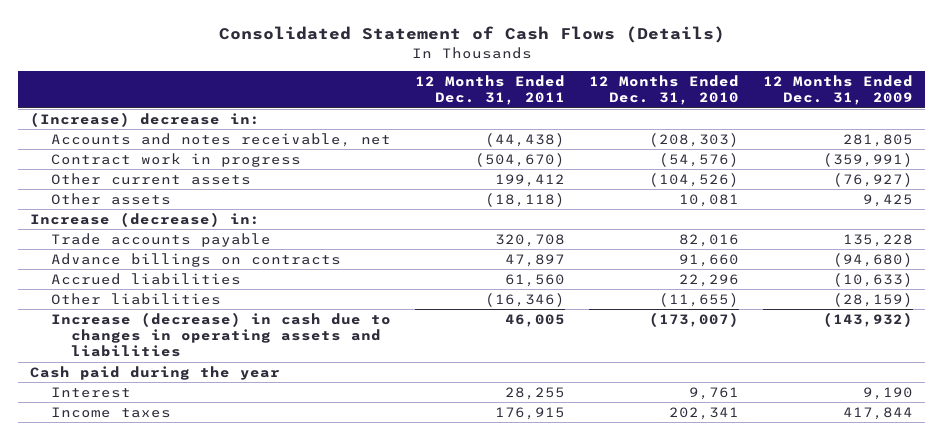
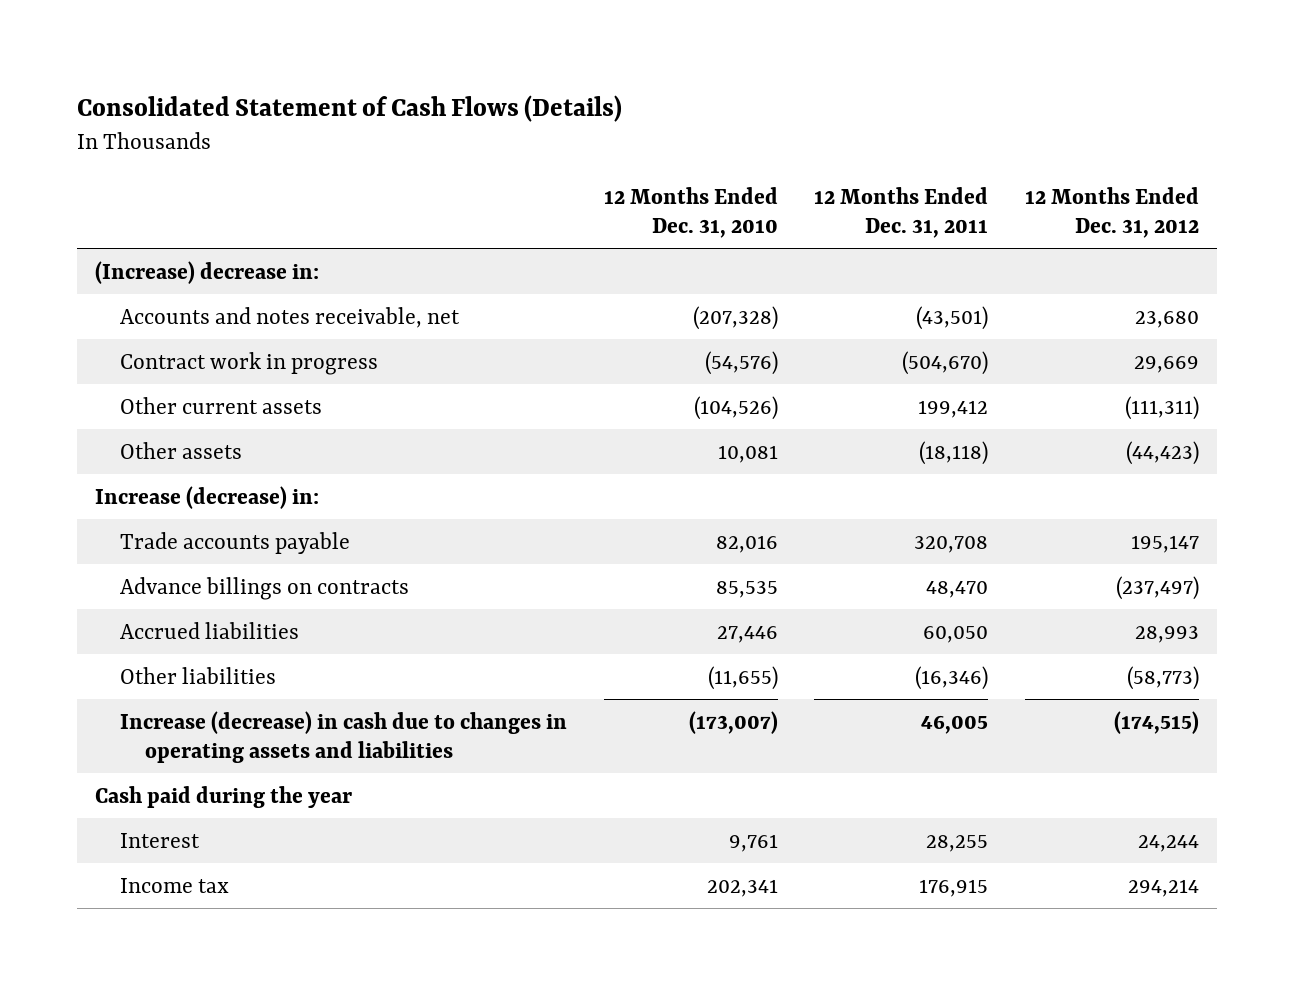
[763,75,914,106] 12 Months Ended Dec. 31, 2009 -> none
none -> [1024,186,1199,238] 12 Months Ended Dec. 31, 2012
[484,132,565,147] (44,438) -> [916,305,989,330] (43,501)
[649,132,740,147] (208,303) -> [692,305,778,330] (207,328)
[504,253,565,267] 47,897 -> [926,580,989,598] 48,470
[679,253,740,267] 91,660 -> [715,580,778,598] 85,535
[504,273,565,287] 61,560 -> [923,625,989,643] 60,050
[679,273,740,287] 22,296 -> [716,625,778,643] 27,446
[50,406,171,418] Income taxes -> [120,877,230,893] Income tax

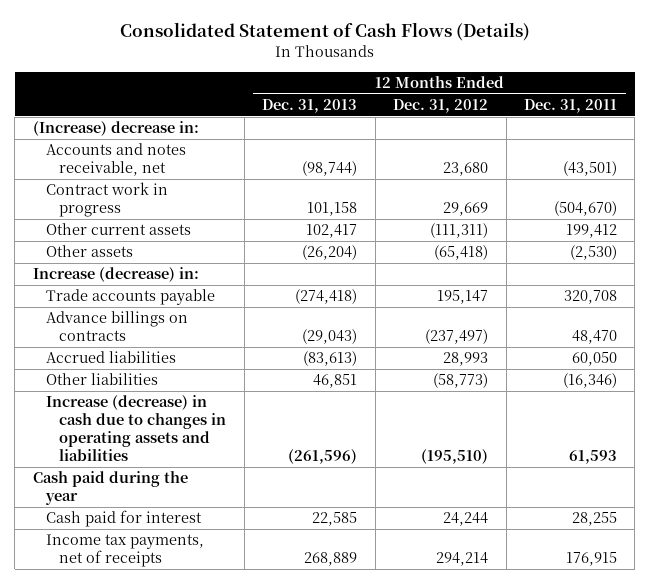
[603,186,778,238] 12 Months Ended Dec. 31, 2010 -> none
none -> [262,99,358,114] Dec. 31, 2013
[919,440,989,465] (18,118) -> [570,245,618,261] (2,530)
[1125,440,1199,465] (44,423) -> [434,245,489,261] (65,418)
[921,714,989,734] 46,005 -> [569,450,618,465] 61,593
[1113,710,1199,734] (174,515) -> [421,449,489,465] (195,510)
[120,832,201,848] Interest -> [45,510,202,528] Cash paid for interest
[120,877,230,893] Income tax -> [45,534,204,568] Income tax payments, net of receipts

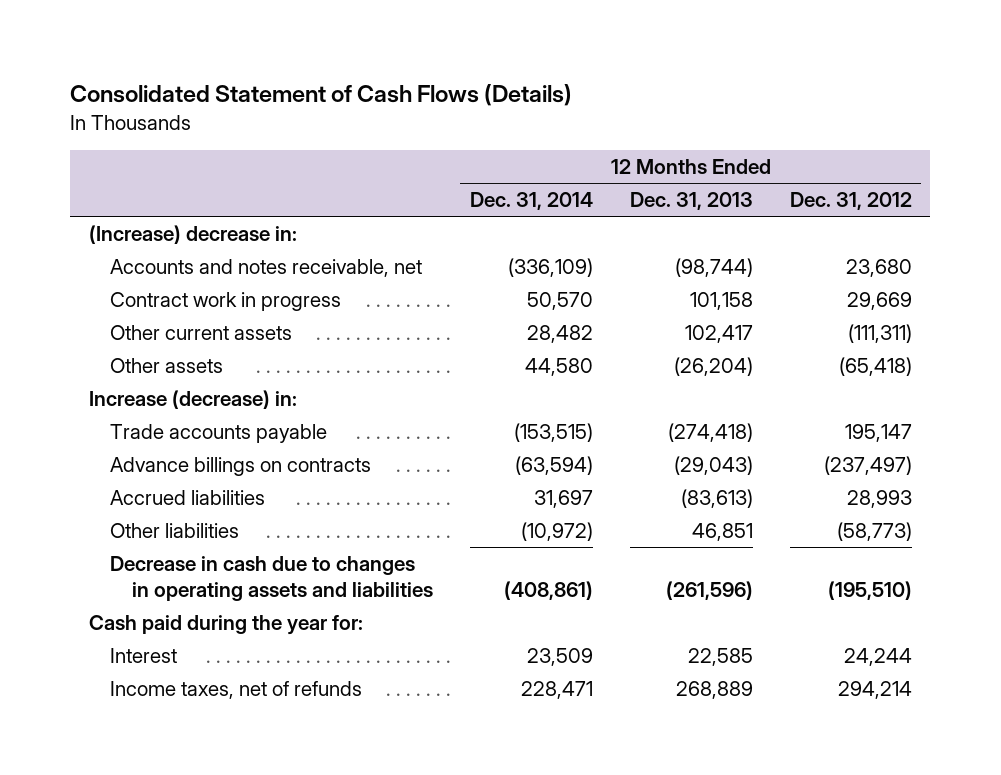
[524,99,618,114] Dec. 31, 2011 -> none
none -> [469,192,593,211] Dec. 31, 2014
[45,395,227,462] Increase (decrease) in cash due to changes in operating assets and liabilities -> [110,555,433,601] Decrease in cash due to changes in operating assets and liabilities
[32,471,188,506] Cash paid during the year -> [88,614,363,635] Cash paid during the year for:
[45,510,202,528] Cash paid for interest -> [110,647,178,663] Interest
[45,534,204,568] Income tax payments, net of receipts -> [110,680,363,699] Income taxes, net of refunds

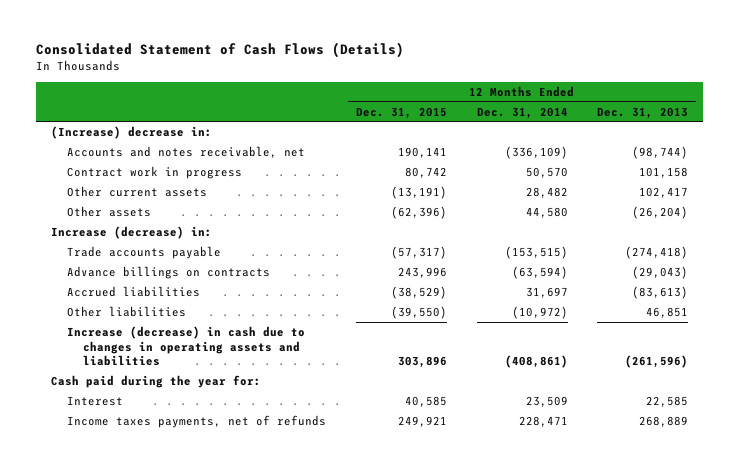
[789,192,912,211] Dec. 31, 2012 -> none
none -> [355,106,447,119] Dec. 31, 2015
[110,555,433,601] Decrease in cash due to changes in operating assets and liabilities -> [67,325,306,367] Increase (decrease) in cash due to changes in operating assets and liabilities
[110,680,363,699] Income taxes, net of refunds -> [67,414,327,428] Income taxes payments, net of refunds

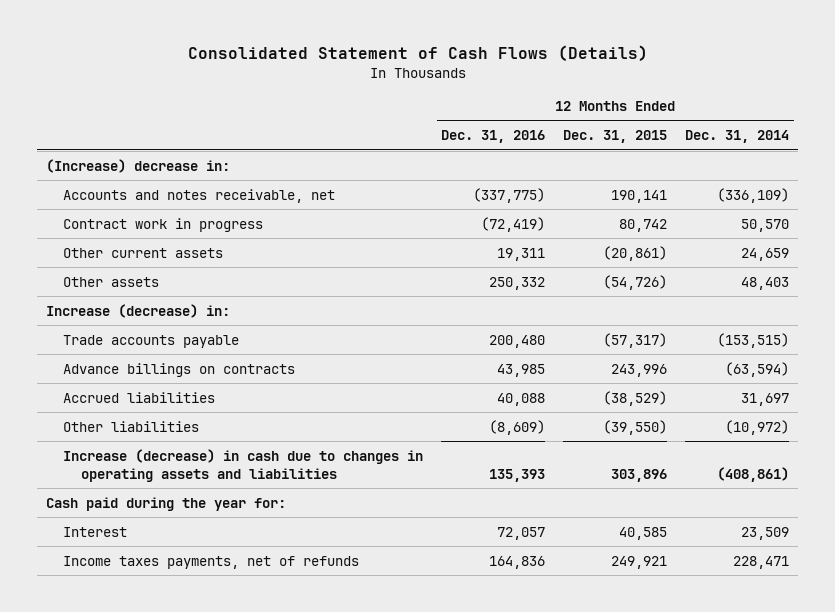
[597,106,689,119] Dec. 31, 2013 -> none
none -> [441,130,546,144] Dec. 31, 2016
[390,185,447,199] (13,191) -> [603,245,668,261] (20,861)
[525,186,568,198] 28,482 -> [741,247,790,261] 24,659
[390,205,447,219] (62,396) -> [603,274,668,290] (54,726)
[525,206,568,218] 44,580 -> [741,276,790,290] 48,403

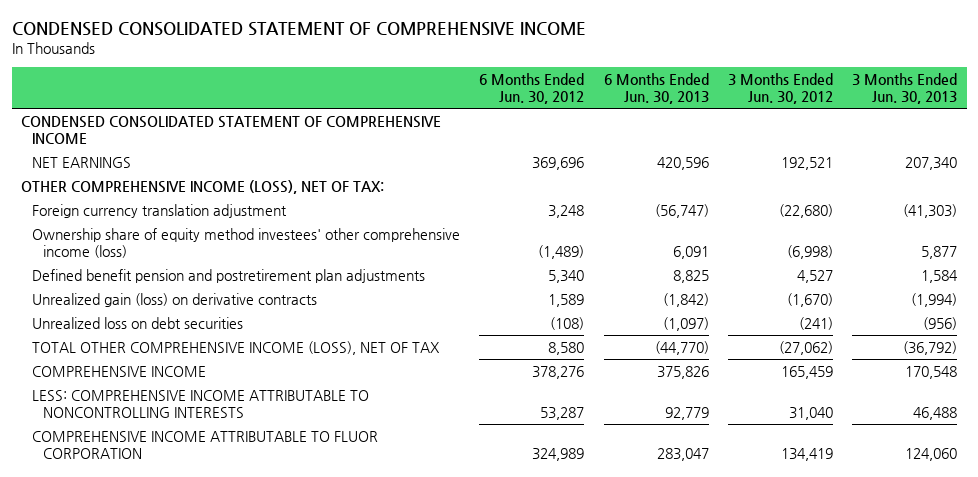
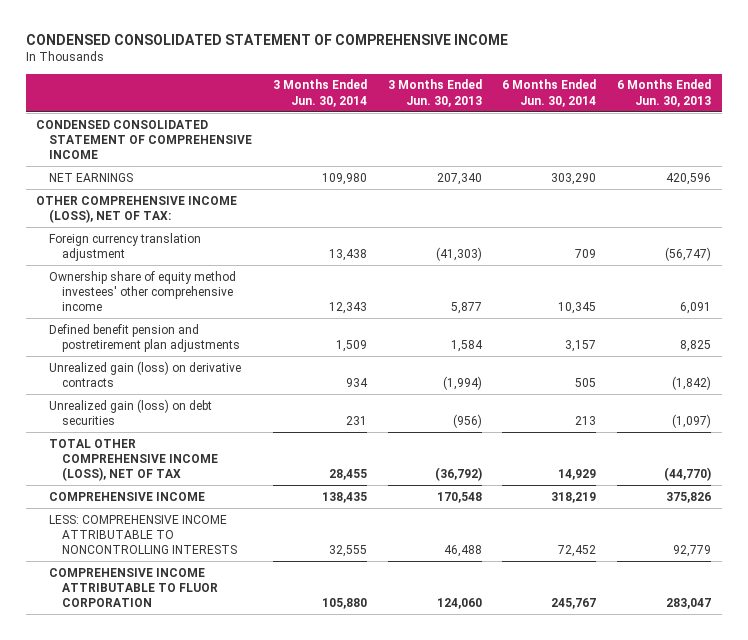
[479,73,585,105] 6 Months Ended Jun. 30, 2012 -> none
[727,73,833,105] 3 Months Ended Jun. 30, 2012 -> none
none -> [272,79,367,107] 3 Months Ended Jun. 30, 2014
none -> [502,79,597,107] 6 Months Ended Jun. 30, 2014
[32,228,461,258] Ownership share of equity method investees' other comprehensive income (loss) -> [49,270,237,312] Ownership share of equity method investees' other comprehensive income
[32,317,244,330] Unrealized loss on debt securities -> [49,398,213,425] Unrealized gain (loss) on debt securities

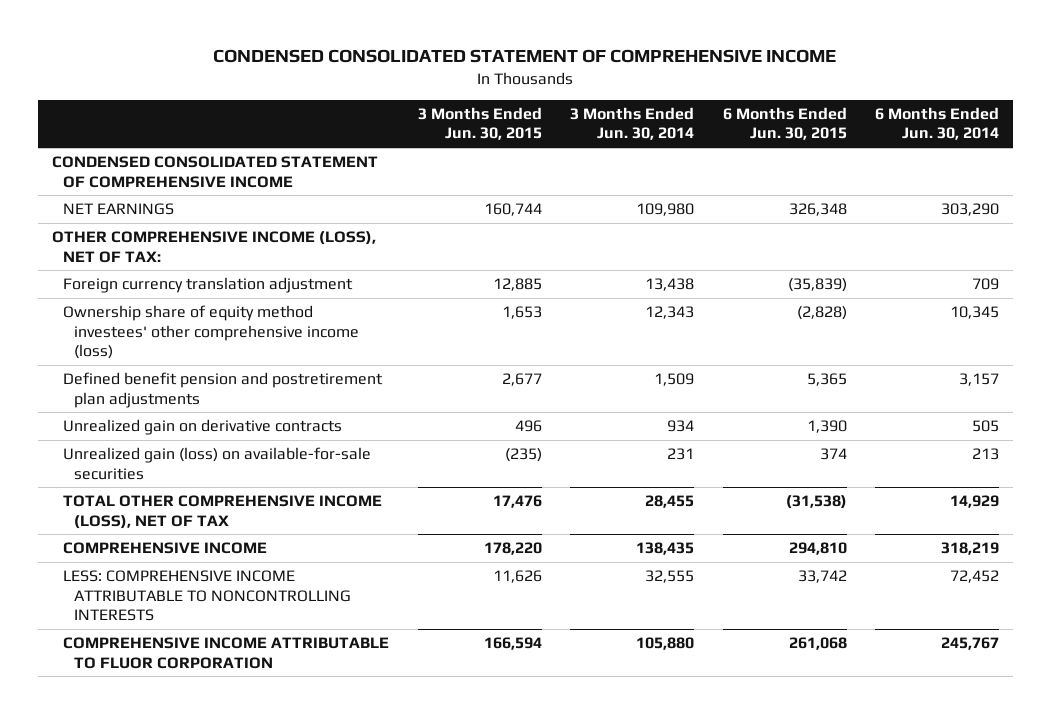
[387,79,482,107] 3 Months Ended Jun. 30, 2013 -> none
[617,79,712,107] 6 Months Ended Jun. 30, 2013 -> none
none -> [417,106,542,141] 3 Months Ended Jun. 30, 2015
none -> [722,106,847,141] 6 Months Ended Jun. 30, 2015
[49,270,237,312] Ownership share of equity method investees' other comprehensive income -> [63,305,360,360] Ownership share of equity method investees' other comprehensive income (loss)
[49,360,242,387] Unrealized gain (loss) on derivative contracts -> [63,419,343,436] Unrealized gain on derivative contracts
[49,398,213,425] Unrealized gain (loss) on debt securities -> [63,447,372,480] Unrealized gain (loss) on available-for-sale securities

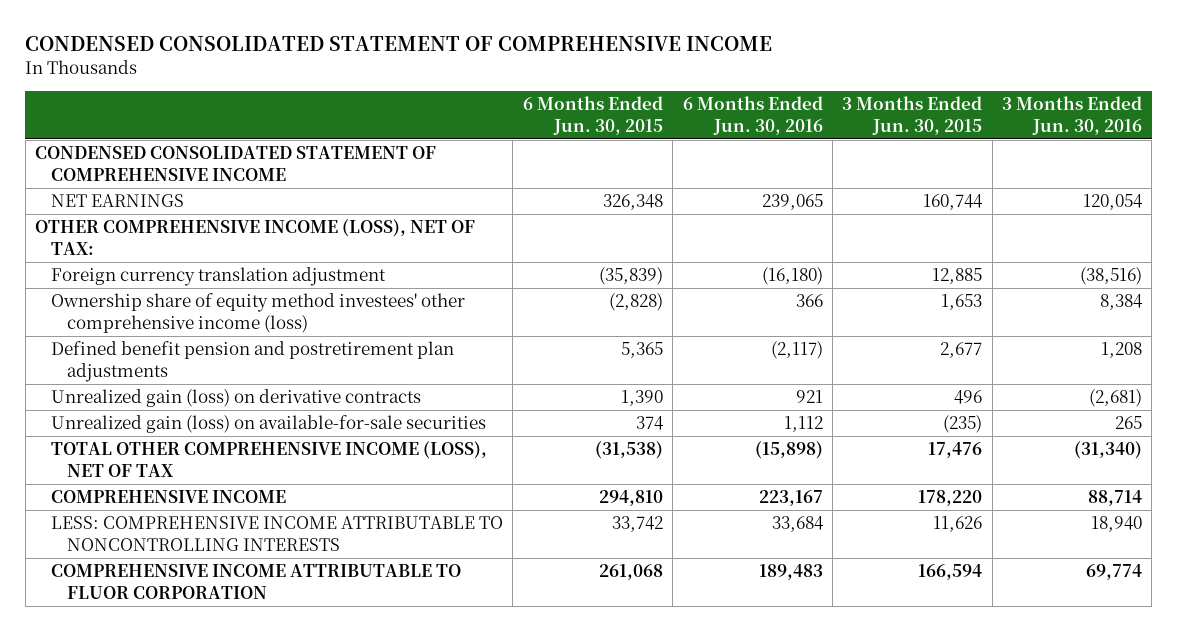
[570,106,695,141] 3 Months Ended Jun. 30, 2014 -> none
[874,106,999,141] 6 Months Ended Jun. 30, 2014 -> none
none -> [682,96,823,135] 6 Months Ended Jun. 30, 2016
none -> [1001,96,1142,135] 3 Months Ended Jun. 30, 2016
[63,419,343,436] Unrealized gain on derivative contracts -> [51,389,422,408] Unrealized gain (loss) on derivative contracts

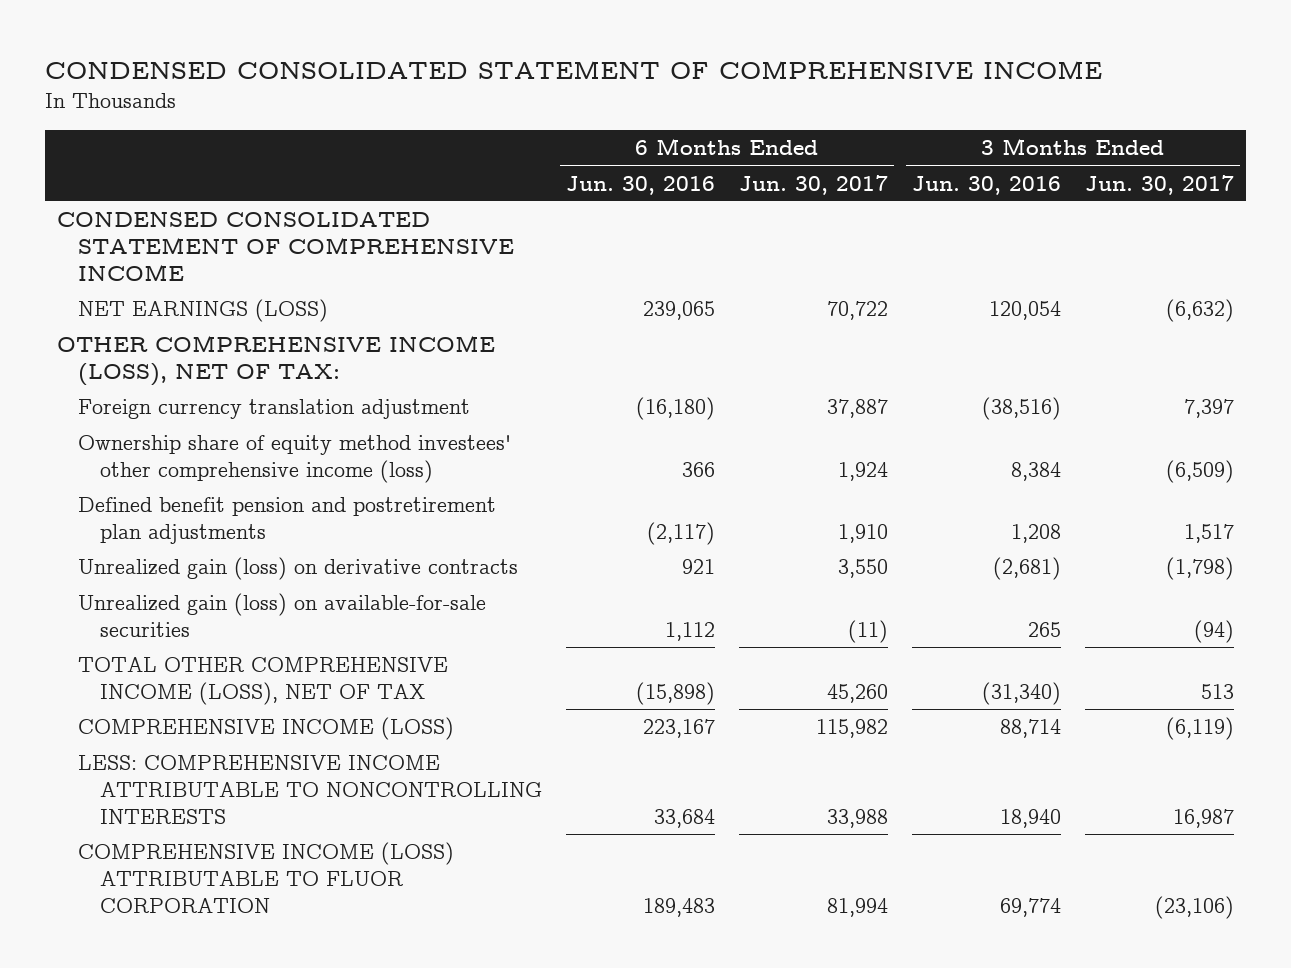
[522,96,663,135] 6 Months Ended Jun. 30, 2015 -> none
[842,96,983,135] 3 Months Ended Jun. 30, 2015 -> none
none -> [738,174,888,195] Jun. 30, 2017
none -> [1084,174,1234,195] Jun. 30, 2017
[51,194,185,208] NET EARNINGS -> [78,299,329,323] NET EARNINGS (LOSS)
[51,490,287,504] COMPREHENSIVE INCOME -> [78,717,455,741] COMPREHENSIVE INCOME (LOSS)
[51,564,462,600] COMPREHENSIVE INCOME ATTRIBUTABLE TO FLUOR CORPORATION -> [78,842,455,914] COMPREHENSIVE INCOME (LOSS) ATTRIBUTABLE TO FLUOR CORPORATION

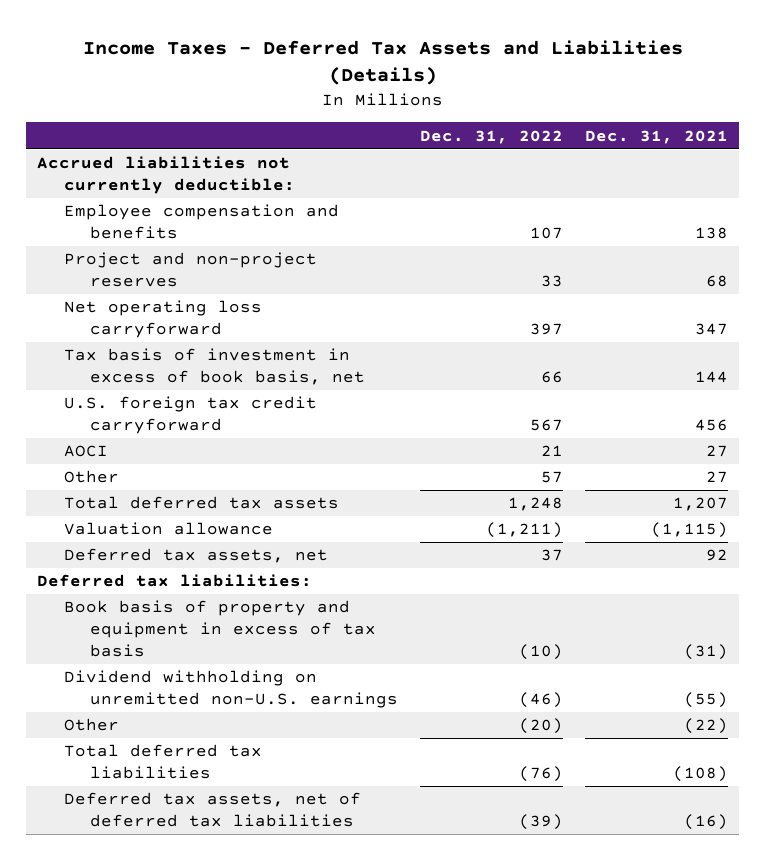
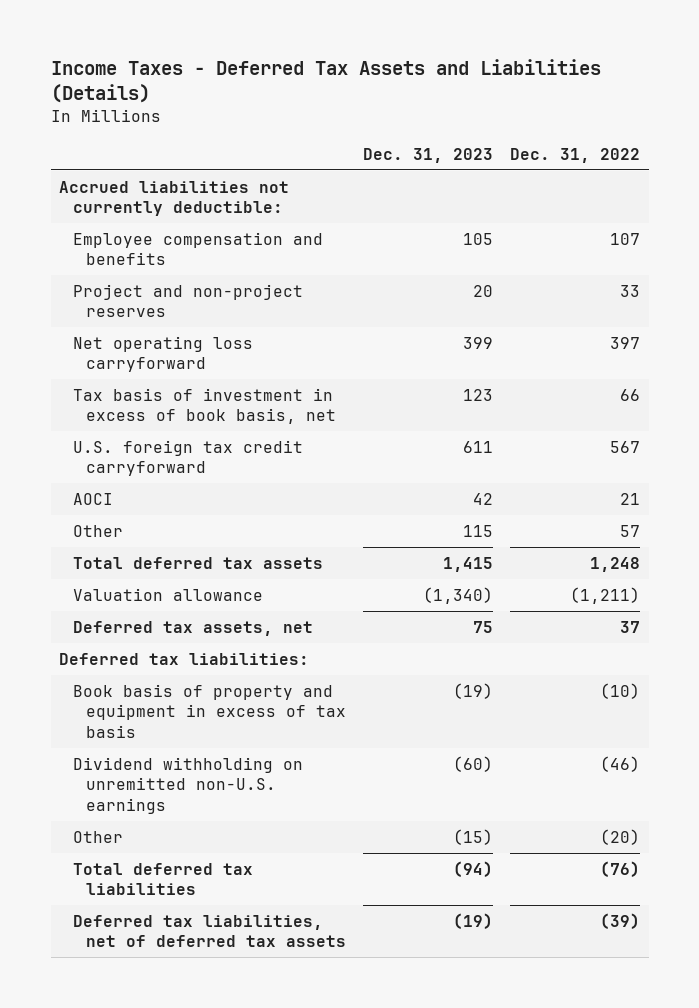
[584,129,728,144] Dec. 31, 2021 -> none
none -> [363,147,494,163] Dec. 31, 2023
[63,792,361,828] Deferred tax assets, net of deferred tax liabilities -> [72,914,347,948] Deferred tax liabilities, net of deferred tax assets

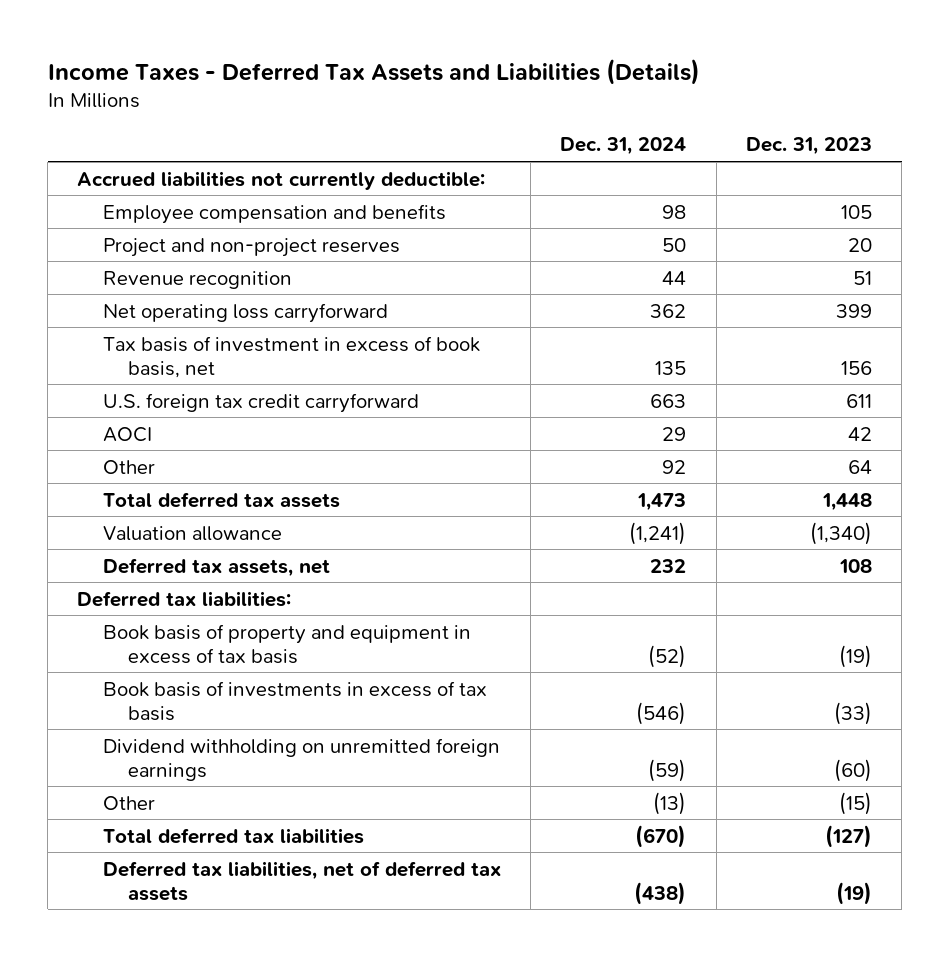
[510,147,641,163] Dec. 31, 2022 -> none
none -> [560,137,687,156] Dec. 31, 2024
none -> [102,270,292,289] Revenue recognition
[463,388,494,401] 123 -> [840,360,872,375] 156
[463,524,494,537] 115 -> [847,459,872,474] 64
[443,556,494,572] 1,415 -> [821,492,872,511] 1,448
[473,620,494,633] 75 -> [838,558,872,573] 108
none -> [102,680,487,721] Book basis of investments in excess of tax basis
[72,756,303,814] Dividend withholding on unremitted non-U.S. earnings -> [102,737,500,781] Dividend withholding on unremitted foreign earnings
[453,860,494,877] (94) -> [824,824,872,848] (127)

